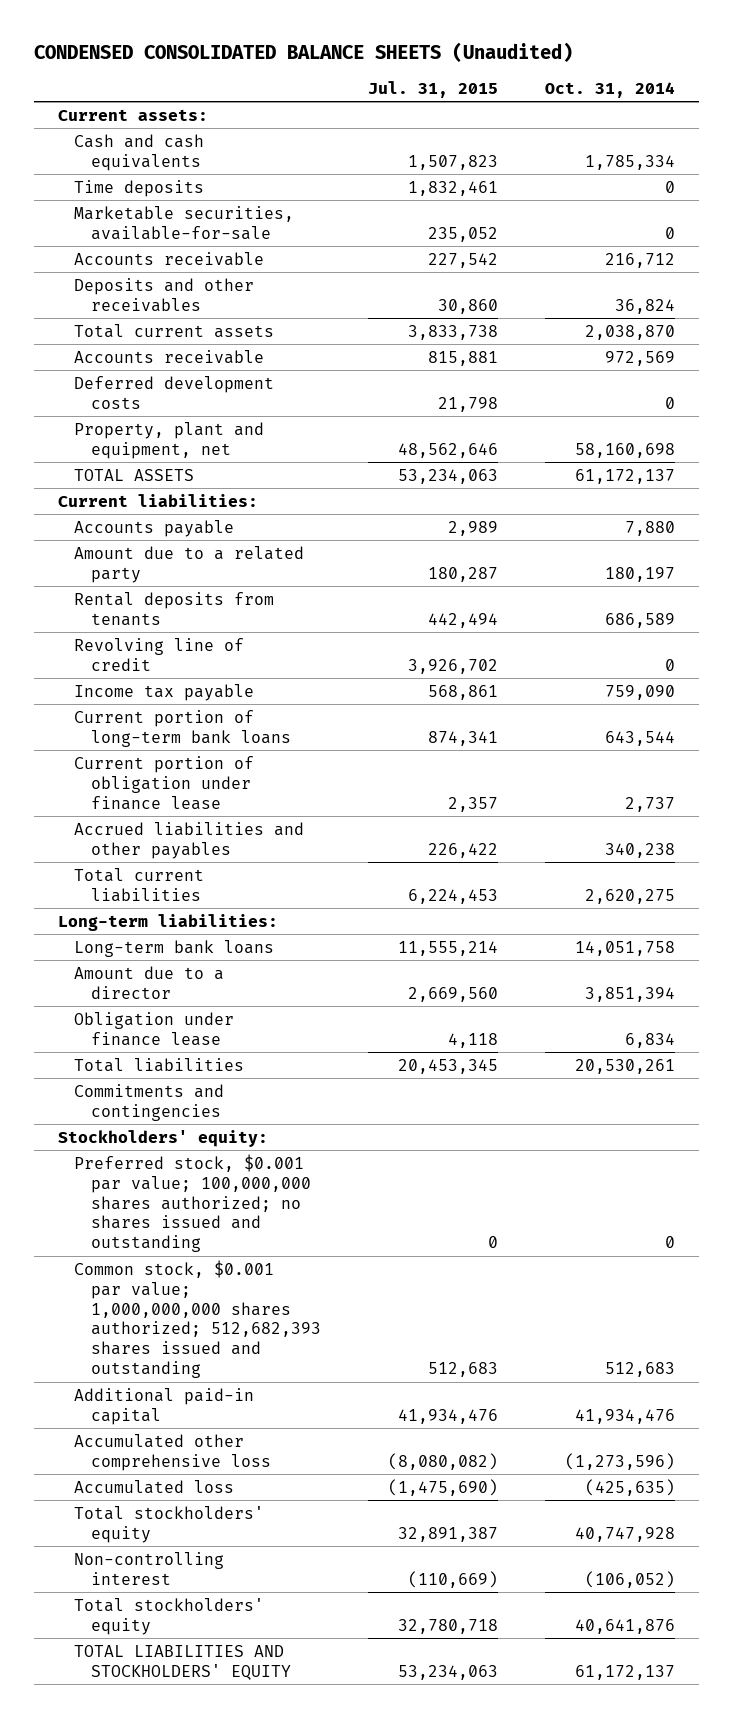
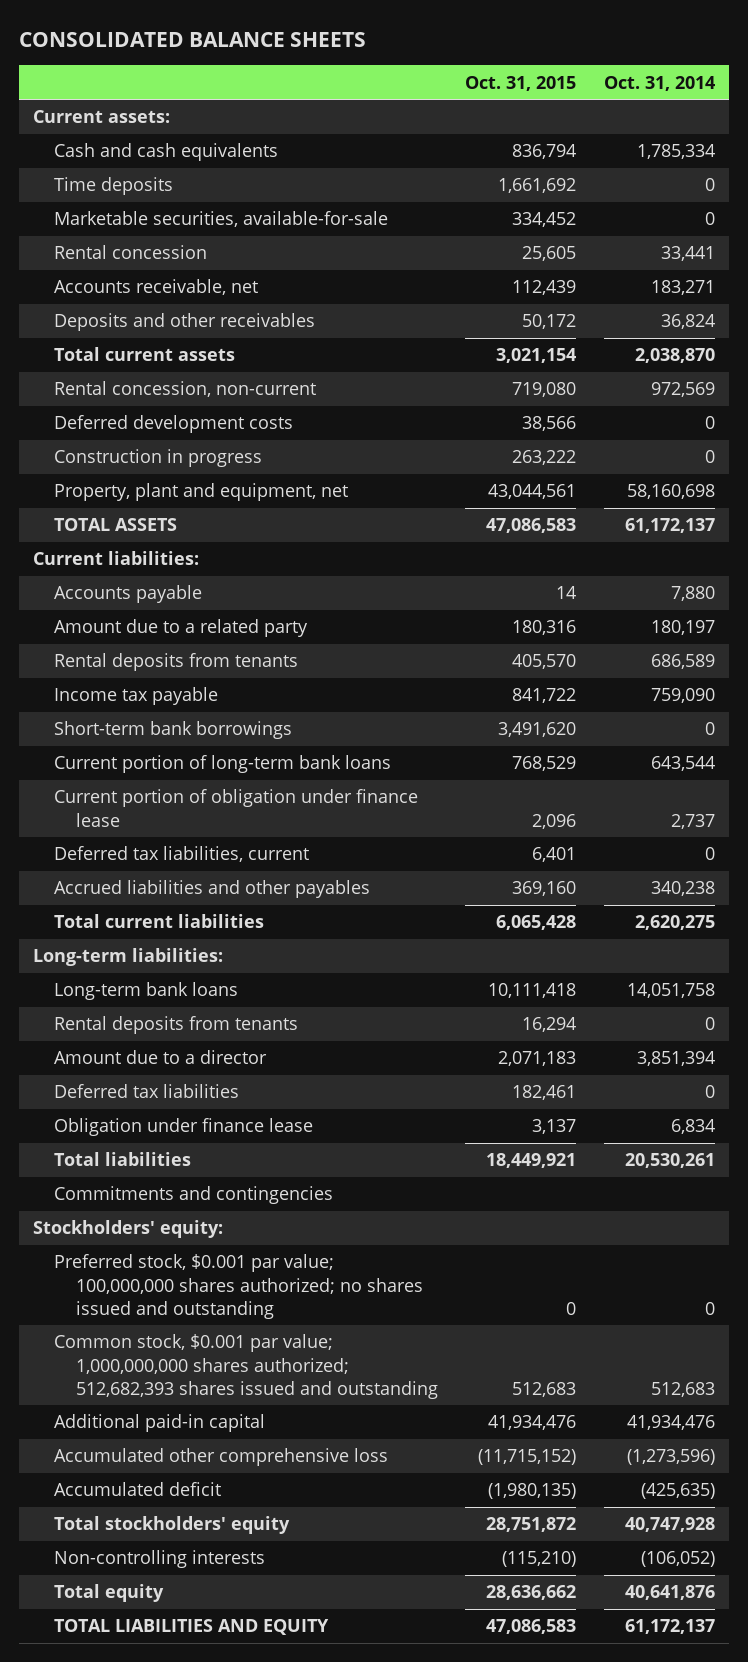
[34,42,574,63] CONDENSED CONSOLIDATED BALANCE SHEETS (Unaudited) -> [19,32,367,48] CONSOLIDATED BALANCE SHEETS
[368,81,499,99] Jul. 31, 2015 -> none
none -> [465,75,577,91] Oct. 31, 2015
none -> [54,245,208,260] Rental concession
[74,251,265,266] Accounts receivable -> [54,279,259,296] Accounts receivable, net
[605,252,676,268] 216,712 -> [651,280,716,296] 183,271
[74,349,265,364] Accounts receivable -> [54,381,317,398] Rental concession, non-current
none -> [54,449,263,468] Construction in progress
[74,637,245,671] Revolving line of credit -> none
none -> [54,721,293,740] Short-term bank borrowings
none -> [54,846,310,863] Deferred tax liabilities, current
none -> [54,1016,299,1035] Rental deposits from tenants
none -> [54,1084,240,1099] Deferred tax liabilities
[74,1479,235,1494] Accumulated loss -> [54,1482,222,1497] Accumulated deficit
[74,1551,225,1585] Non-controlling interest -> [54,1550,266,1569] Non-controlling interests
[74,1597,265,1635] Total stockholders' equity -> [54,1584,165,1603] Total equity
[74,1644,292,1680] TOTAL LIABILITIES AND STOCKHOLDERS' EQUITY -> [54,1619,330,1636] TOTAL LIABILITIES AND EQUITY

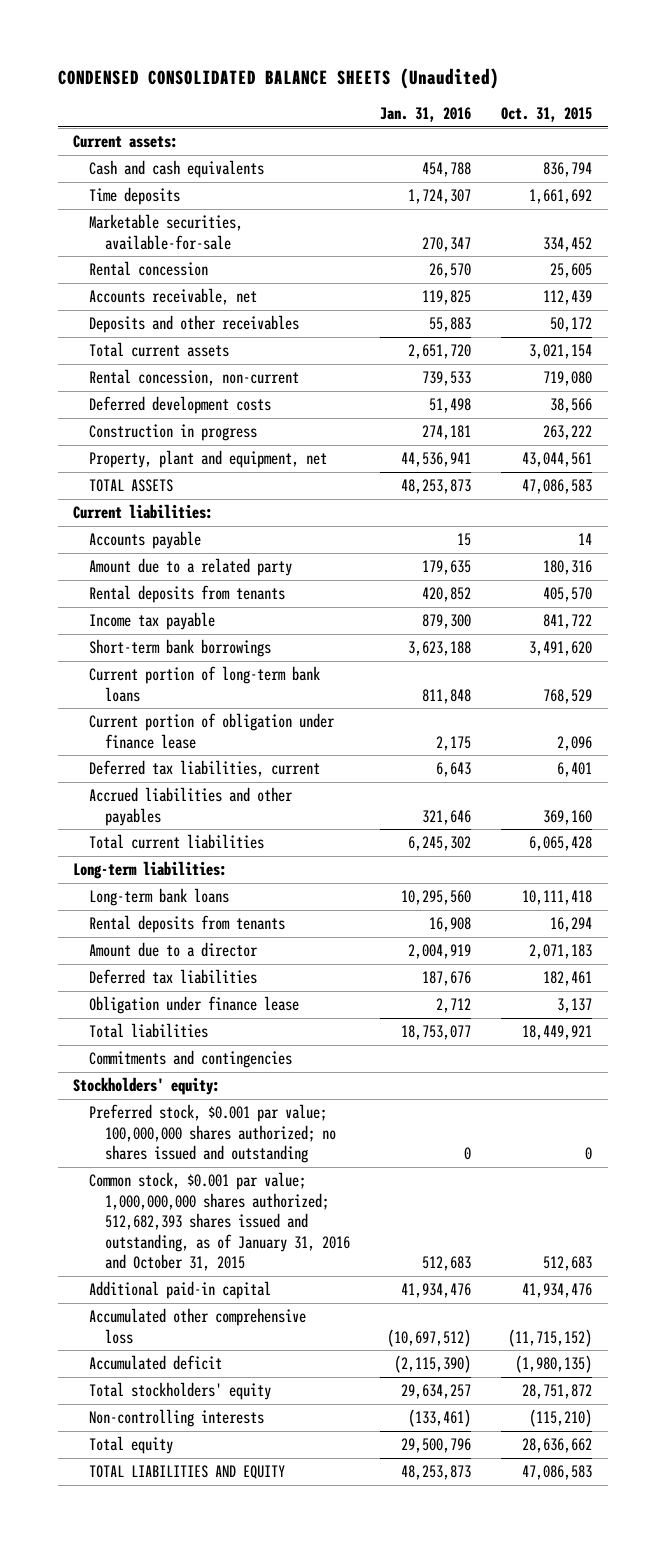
[19,32,367,48] CONSOLIDATED BALANCE SHEETS -> [57,67,499,89] CONDENSED CONSOLIDATED BALANCE SHEETS (Unaudited)
[604,75,716,91] Oct. 31, 2014 -> none
none -> [380,107,472,123] Jan. 31, 2016
[54,1334,438,1399] Common stock, $0.001 par value; 1,000,000,000 shares authorized; 512,682,393 shares issued and outstanding -> [88,1172,350,1272] Common stock, $0.001 par value; 1,000,000,000 shares authorized; 512,682,393 shares issued and outstanding, as of January 31, 2016 and October 31, 2015

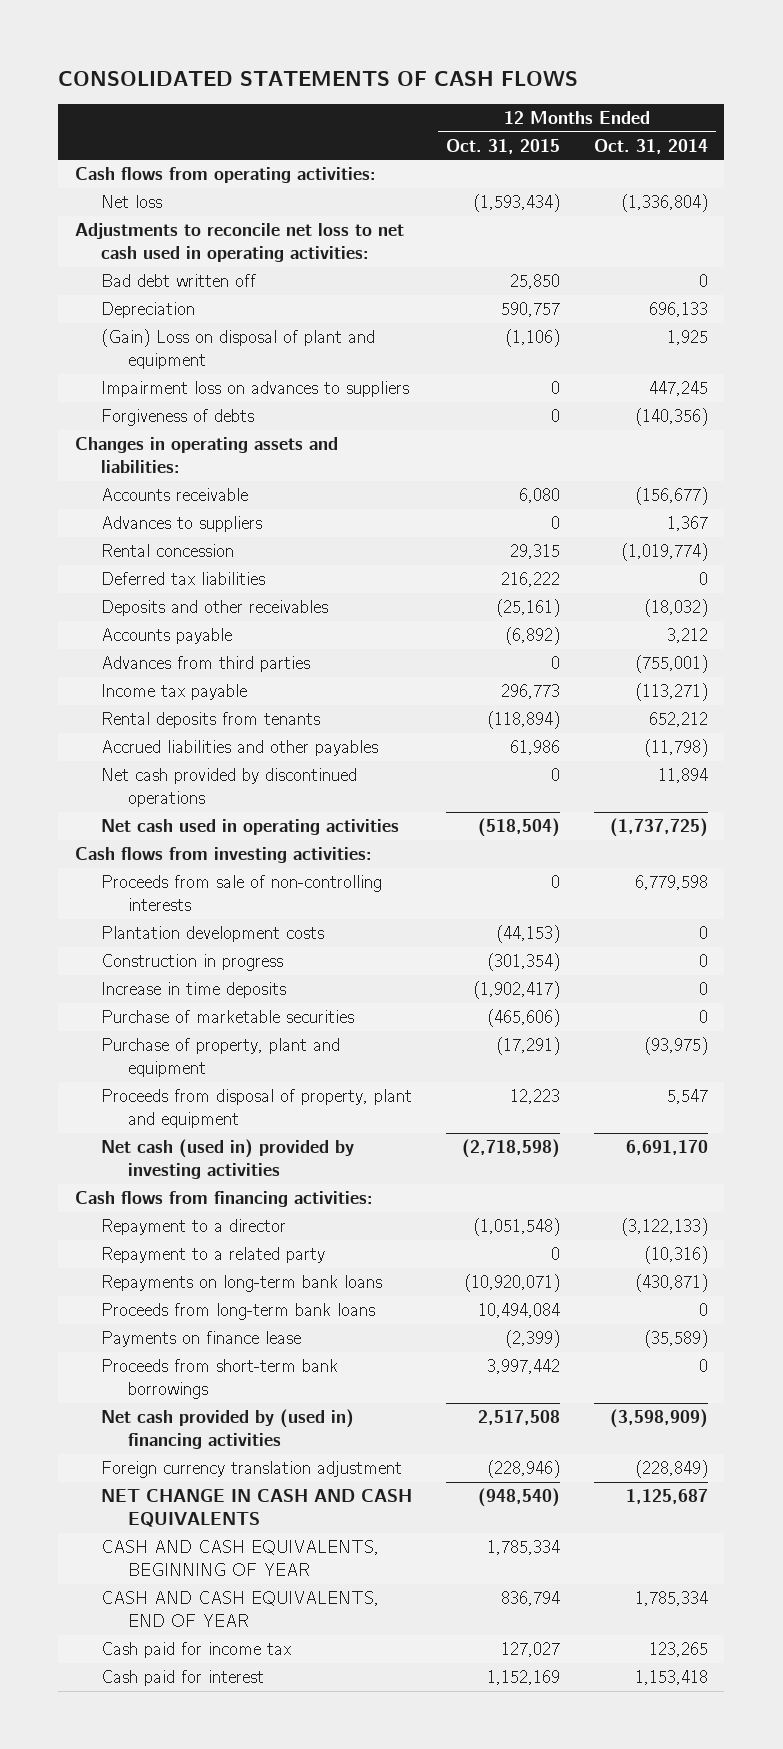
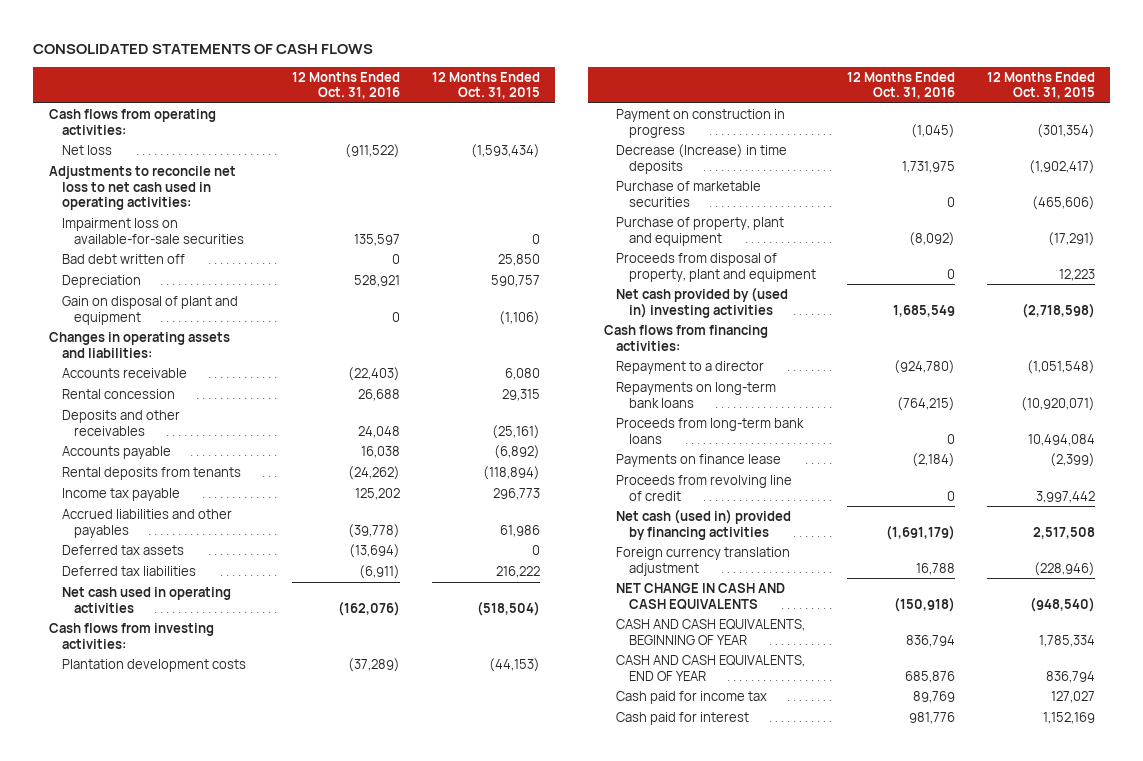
[593,138,708,154] Oct. 31, 2014 -> none
none -> [292,71,401,100] 12 Months Ended Oct. 31, 2016
none -> [61,218,245,244] Impairment loss on available-for-sale securities
[101,381,410,398] Impairment loss on advances to suppliers -> none
[101,409,255,427] Forgiveness of debts -> none
[101,329,376,369] (Gain) Loss on disposal of plant and equipment -> [61,296,238,325] Gain on disposal of plant and equipment
[101,516,263,533] Advances to suppliers -> none
[101,656,311,673] Advances from third parties -> none
[101,684,248,701] Income tax payable -> [61,488,180,502] Income tax payable
[101,768,358,807] Net cash provided by discontinued operations -> none
none -> [61,545,184,556] Deferred tax assets
[101,572,266,586] Deferred tax liabilities -> [61,566,196,577] Deferred tax liabilities
[101,875,383,911] Proceeds from sale of non-controlling interests -> none
[101,954,284,972] Construction in progress -> [616,109,786,138] Payment on construction in progress
[101,982,287,999] Increase in time deposits -> [616,144,788,174] Decrease (Increase) in time deposits
[101,1139,355,1179] Net cash (used in) provided by investing activities -> [616,287,789,318] Net cash provided by (used in) investing activities
[101,1247,326,1264] Repayment to a related party -> none
[101,1359,339,1399] Proceeds from short-term bank borrowings -> [616,475,793,501] Proceeds from revolving line of credit
[101,1409,355,1449] Net cash provided by (used in) financing activities -> [616,509,792,540] Net cash (used in) provided by financing activities

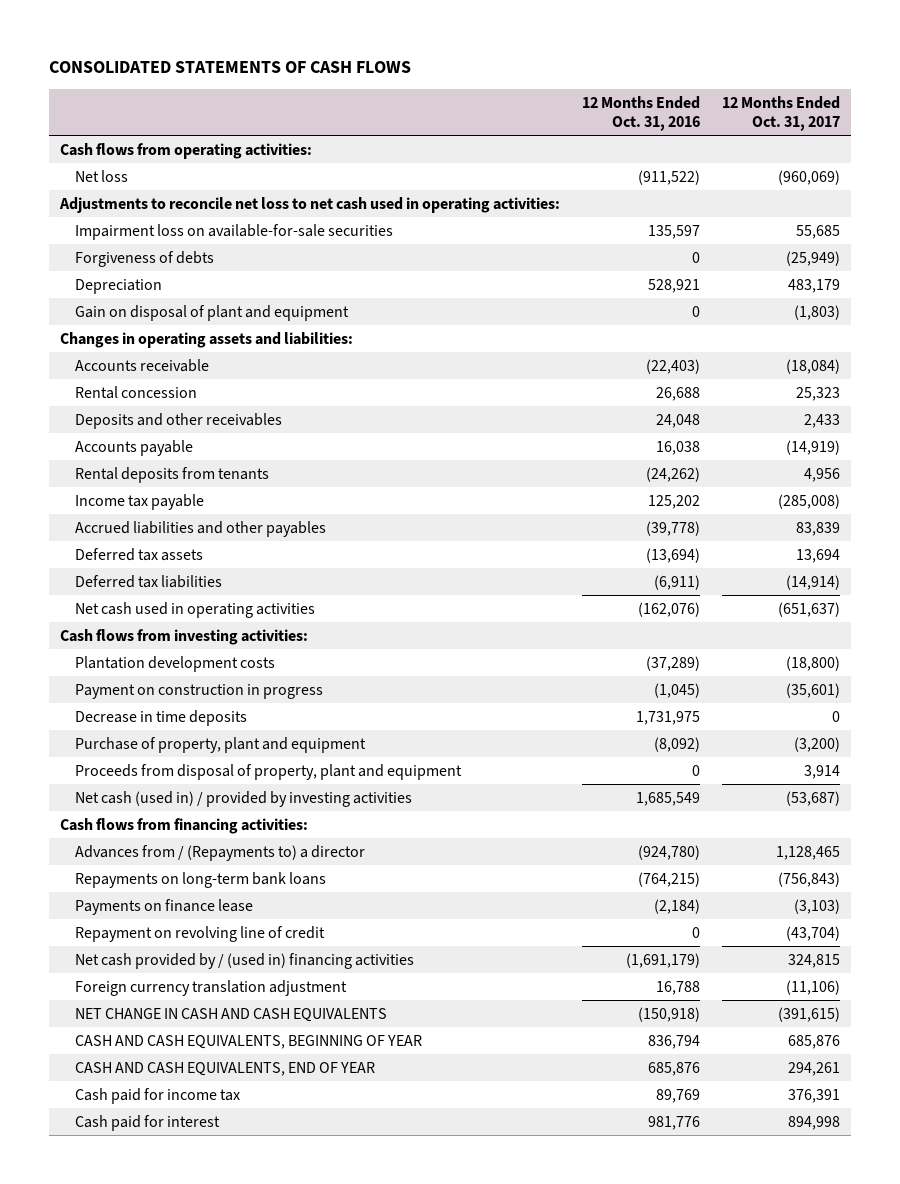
[431,71,540,100] 12 Months Ended Oct. 31, 2015 -> none
none -> [721,95,840,131] 12 Months Ended Oct. 31, 2017
[61,254,185,265] Bad debt written off -> none
none -> [74,250,214,267] Forgiveness of debts
[616,181,762,207] Purchase of marketable securities -> none
[616,144,788,174] Decrease (Increase) in time deposits -> [74,709,247,726] Decrease in time deposits
[616,287,789,318] Net cash provided by (used in) investing activities -> [74,790,412,807] Net cash (used in) / provided by investing activities
[616,361,765,375] Repayment to a director -> [74,844,365,861] Advances from / (Repayments to) a director
[616,418,805,444] Proceeds from long-term bank loans -> none
[616,475,793,501] Proceeds from revolving line of credit -> [74,925,325,942] Repayment on revolving line of credit
[616,509,792,540] Net cash (used in) provided by financing activities -> [74,952,414,969] Net cash provided by / (used in) financing activities

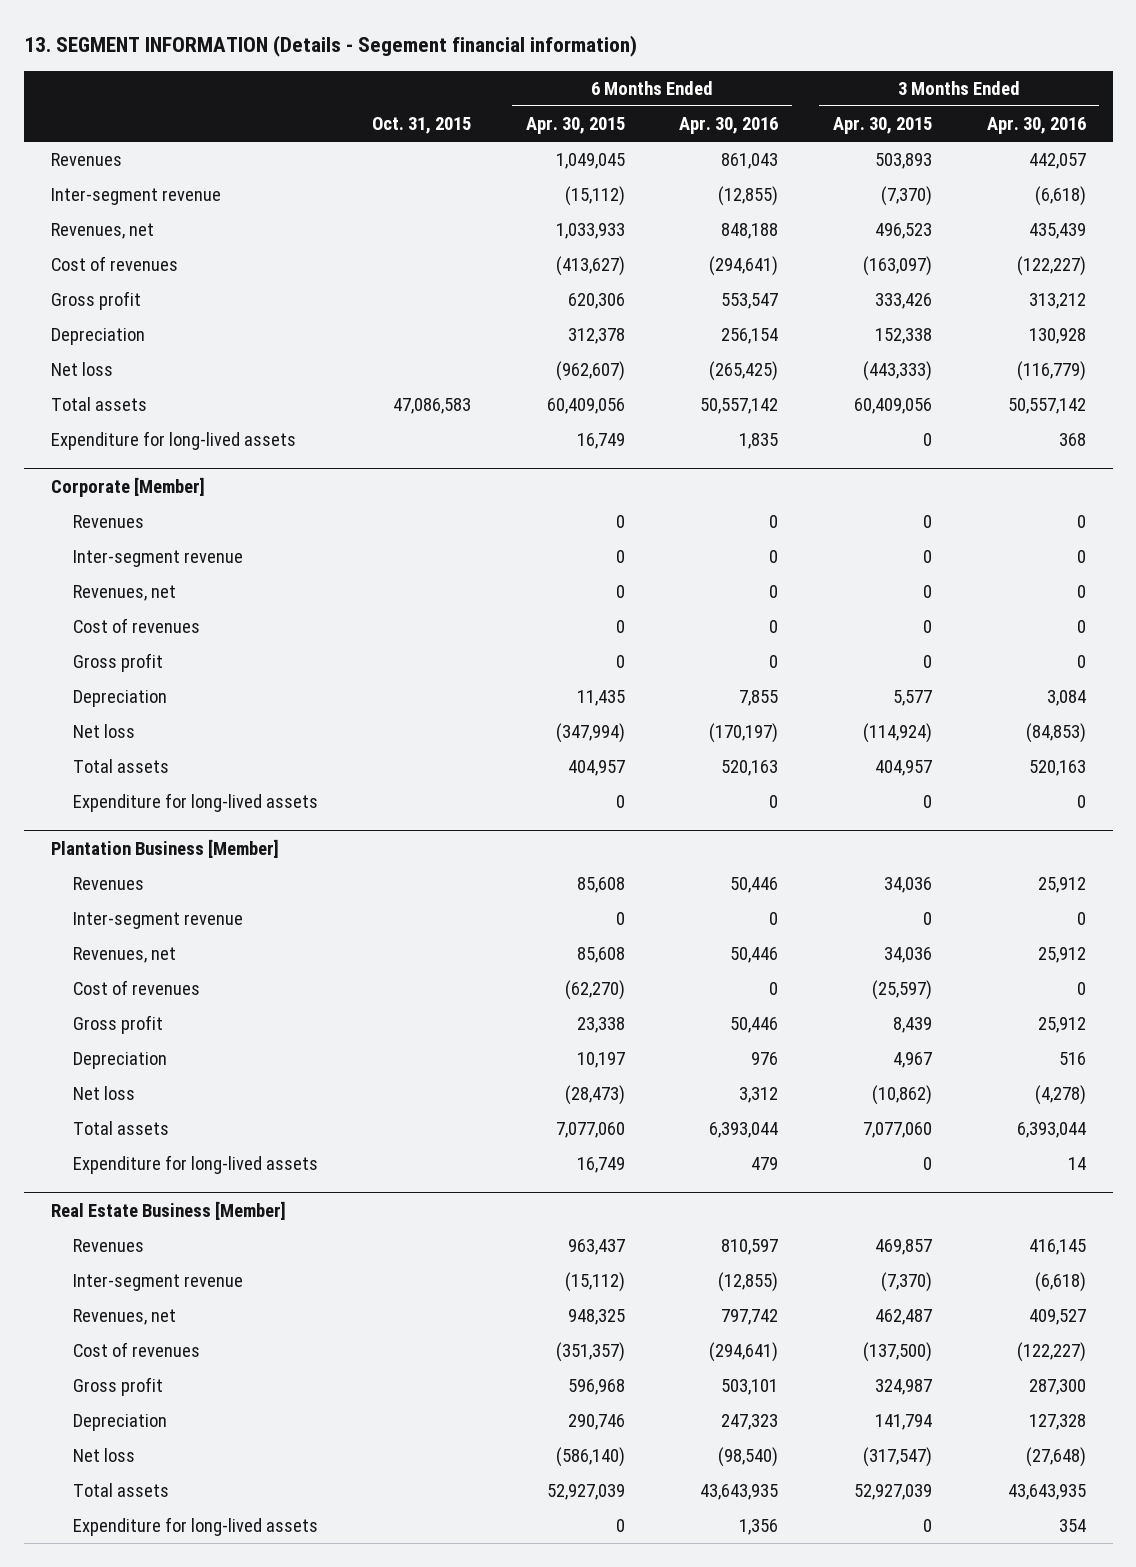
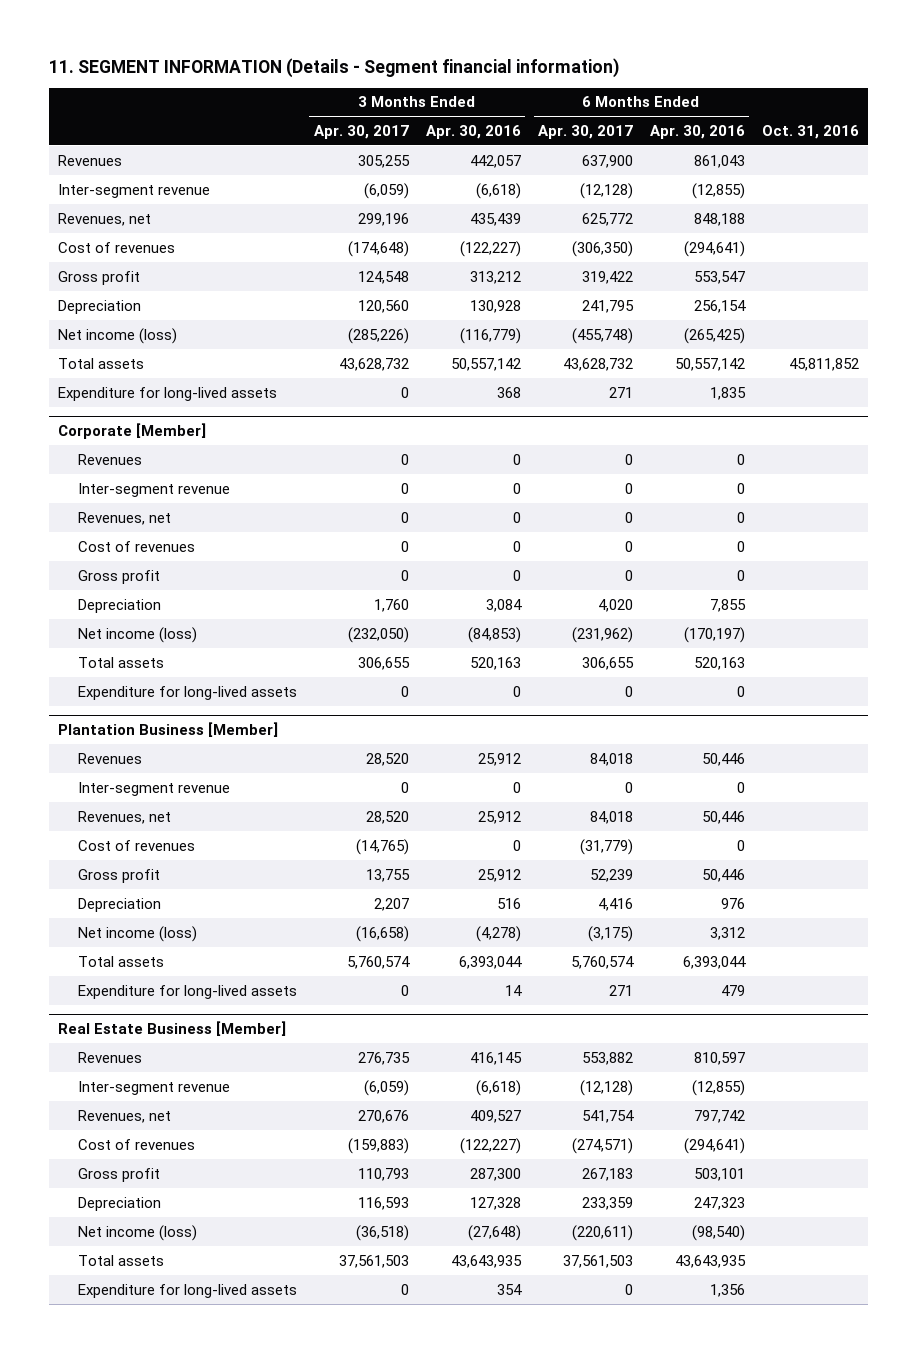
[23,35,637,58] 13. SEGMENT INFORMATION (Details - Segement financial information) -> [49,57,620,78] 11. SEGMENT INFORMATION (Details - Segment financial information)
[372,116,472,134] Oct. 31, 2015 -> none
[525,116,625,134] Apr. 30, 2015 -> none
[833,116,933,134] Apr. 30, 2015 -> none
none -> [313,125,409,140] Apr. 30, 2017
none -> [537,125,633,140] Apr. 30, 2017
none -> [762,125,860,140] Oct. 31, 2016
[50,362,113,377] Net loss -> [57,327,177,344] Net income (loss)
[72,724,135,739] Net loss -> [77,626,197,643] Net income (loss)
[72,1086,135,1101] Net loss -> [77,925,197,942] Net income (loss)
[72,1448,135,1463] Net loss -> [77,1224,197,1241] Net income (loss)

